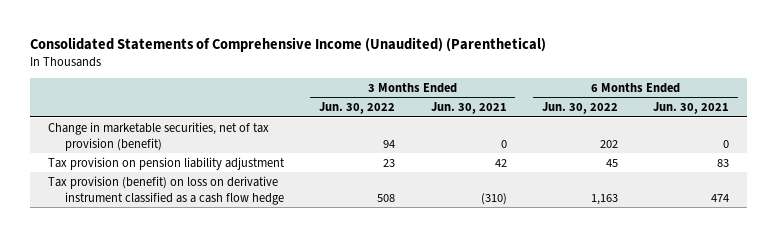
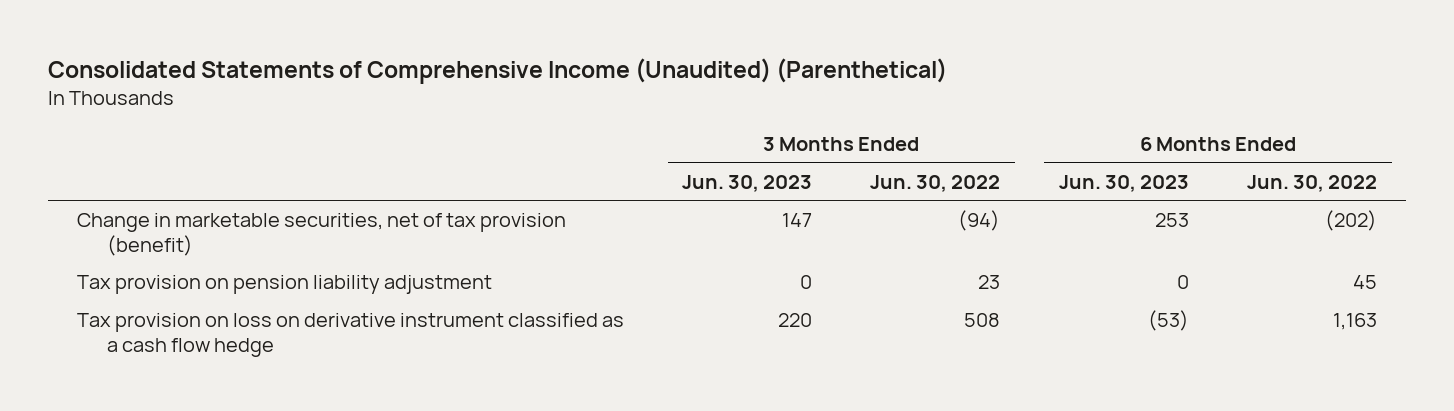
[430,102,507,115] Jun. 30, 2021 -> none
[653,102,730,115] Jun. 30, 2021 -> none
none -> [682,174,813,192] Jun. 30, 2023
none -> [1058,174,1189,192] Jun. 30, 2023
[383,139,396,148] 94 -> [958,210,1001,232] (94)
[599,139,618,148] 202 -> [1325,210,1378,232] (202)
[47,175,284,205] Tax provision (benefit) on loss on derivative instrument classified as a cash flow hedge -> [76,313,624,357] Tax provision on loss on derivative instrument classified as a cash flow hedge

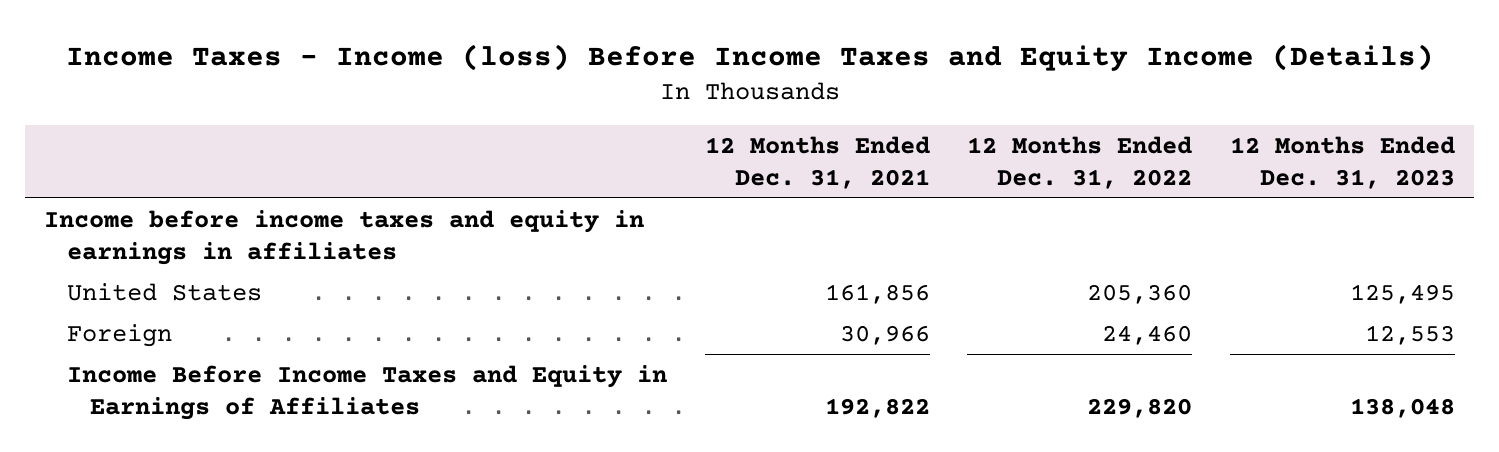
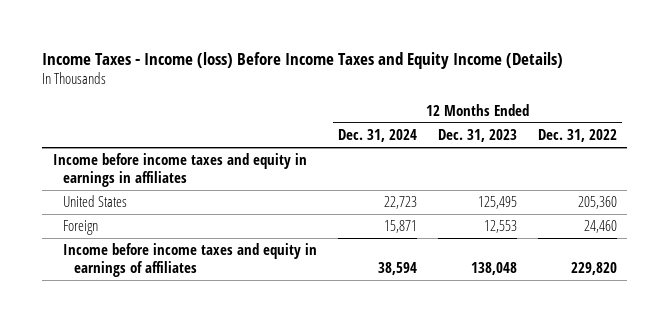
[704,135,930,189] 12 Months Ended Dec. 31, 2021 -> none
none -> [338,129,418,143] Dec. 31, 2024
[67,364,668,421] Income Before Income Taxes and Equity in Earnings of Affiliates -> [63,243,318,277] Income before income taxes and equity in earnings of affiliates

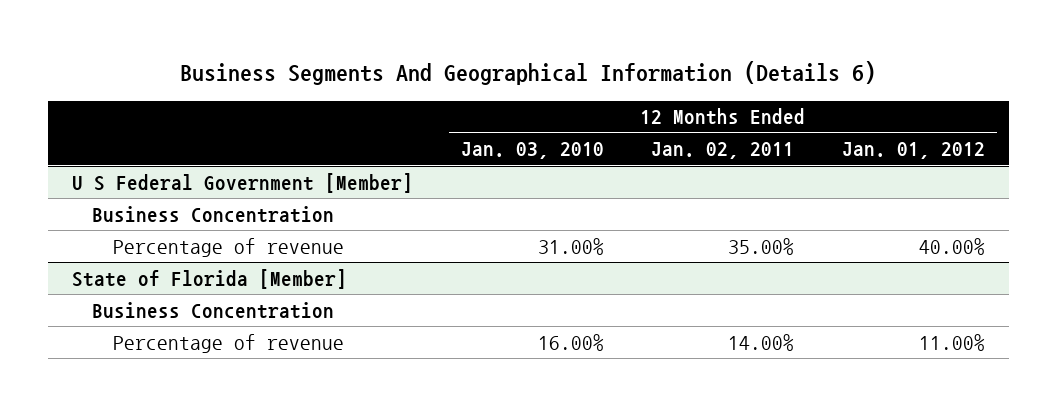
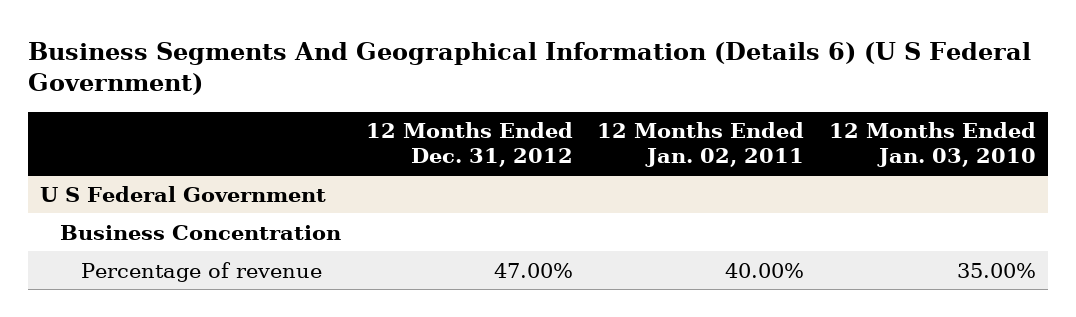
[180,61,877,86] Business Segments And Geographical Information (Details 6) -> [28,41,1032,96] Business Segments And Geographical Information (Details 6) (U S Federal Government)
[841,142,985,160] Jan. 01, 2012 -> none
none -> [365,122,573,167] 12 Months Ended Dec. 31, 2012
[92,205,335,223] Business Concentration -> none
[112,237,344,257] Percentage of revenue -> none
[71,268,347,289] State of Florida [Member] -> none
[71,172,413,193] U S Federal Government [Member] -> [40,185,327,202] U S Federal Government
[537,333,604,351] 16.00% -> [956,262,1036,278] 35.00%
[728,333,795,351] 14.00% -> [725,262,805,278] 40.00%

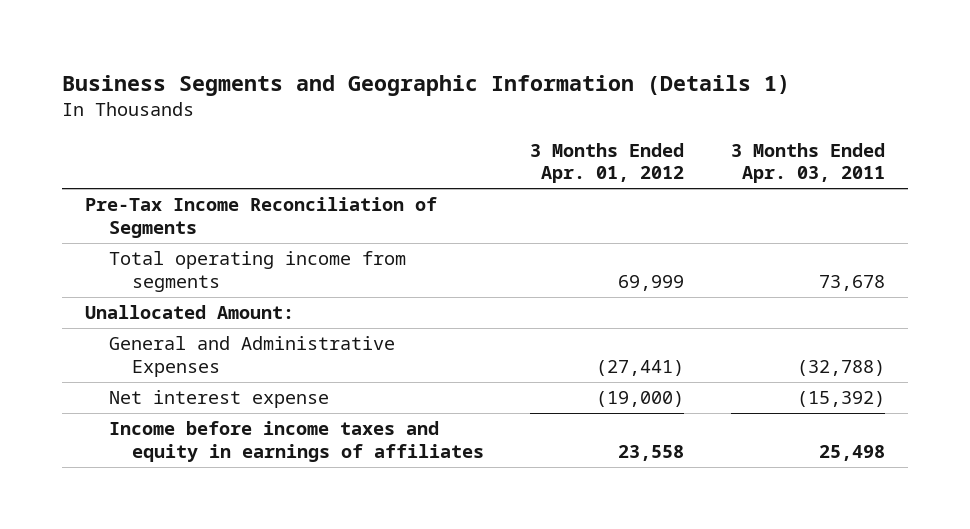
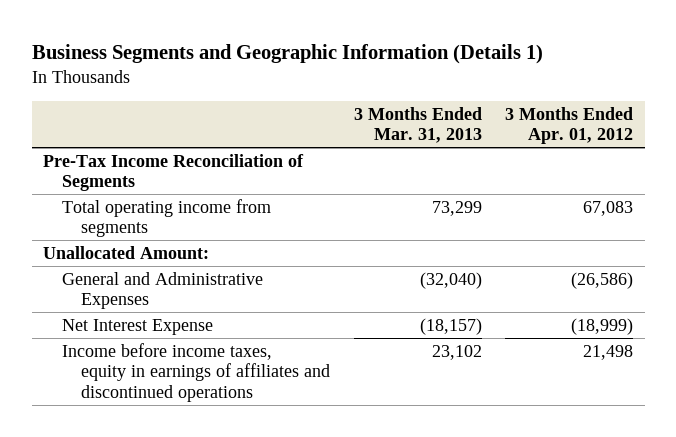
[730,142,885,184] 3 Months Ended Apr. 03, 2011 -> none
none -> [353,106,482,144] 3 Months Ended Mar. 31, 2013
[618,275,685,292] 69,999 -> [582,200,633,216] 67,083
[596,360,685,377] (27,441) -> [570,271,633,289] (26,586)
[108,390,329,409] Net interest expense -> [62,318,214,335] Net Interest Expense
[596,391,685,408] (19,000) -> [570,317,633,335] (18,999)
[108,421,485,463] Income before income taxes and equity in earnings of affiliates -> [62,342,331,402] Income before income taxes, equity in earnings of affiliates and discontinued operations
[618,445,685,462] 23,558 -> [582,344,633,360] 21,498

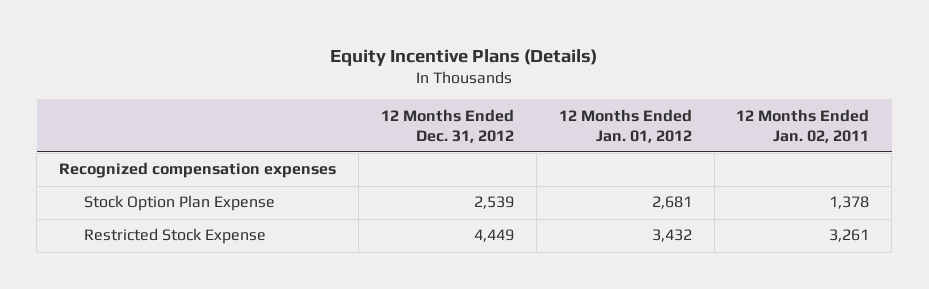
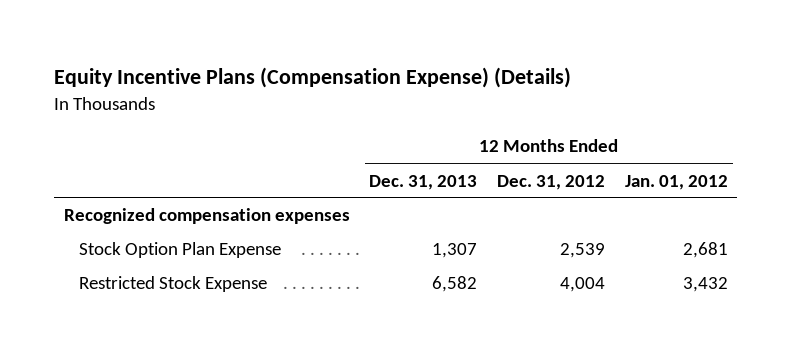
[330,48,598,66] Equity Incentive Plans (Details) -> [54,66,572,88] Equity Incentive Plans (Compensation Expense) (Details)
[736,108,870,143] 12 Months Ended Jan. 02, 2011 -> none
none -> [369,174,478,190] Dec. 31, 2013
[473,229,514,243] 4,449 -> [560,277,606,293] 4,004

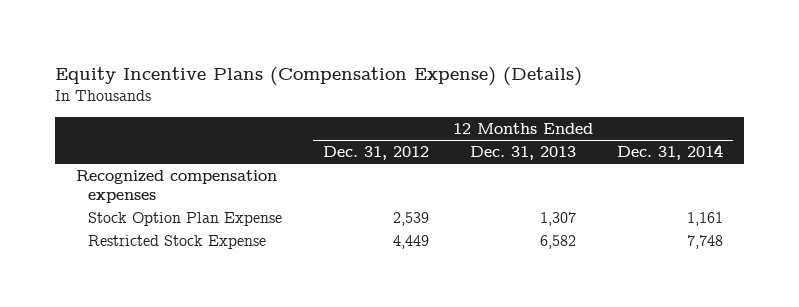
[624,174,728,190] Jan. 01, 2012 -> none
none -> [617,144,724,161] Dec. 31, 2014
[560,277,606,293] 4,004 -> [393,235,430,250] 4,449

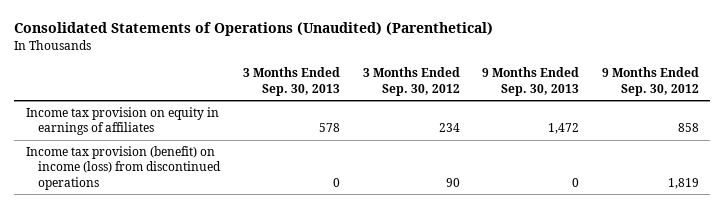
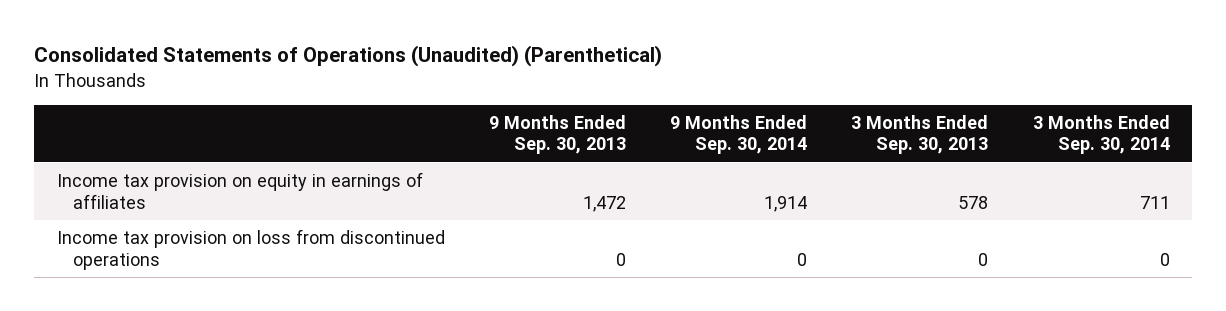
[362,67,460,97] 3 Months Ended Sep. 30, 2012 -> none
[601,67,699,97] 9 Months Ended Sep. 30, 2012 -> none
none -> [670,114,808,155] 9 Months Ended Sep. 30, 2014
none -> [1032,114,1170,155] 3 Months Ended Sep. 30, 2014
[25,145,222,191] Income tax provision (benefit) on income (loss) from discontinued operations -> [56,229,445,270] Income tax provision on loss from discontinued operations

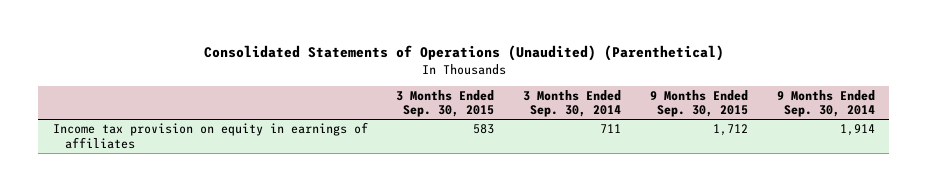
[488,114,626,155] 9 Months Ended Sep. 30, 2013 -> none
[851,114,989,155] 3 Months Ended Sep. 30, 2013 -> none
none -> [396,89,495,118] 3 Months Ended Sep. 30, 2015
none -> [650,89,749,118] 9 Months Ended Sep. 30, 2015
[56,229,445,270] Income tax provision on loss from discontinued operations -> none

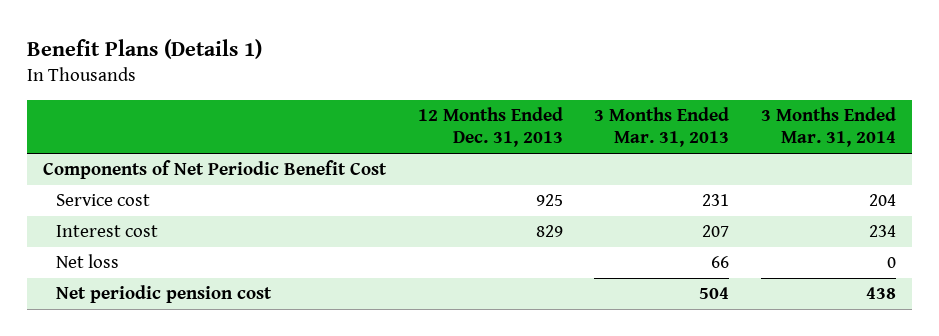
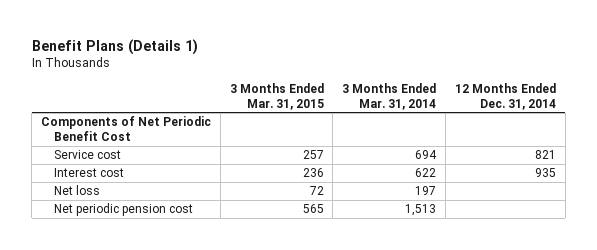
[417,106,563,148] 12 Months Ended Dec. 31, 2013 -> none
[594,106,730,148] 3 Months Ended Mar. 31, 2013 -> none
none -> [229,82,324,110] 3 Months Ended Mar. 31, 2015
none -> [454,82,556,110] 12 Months Ended Dec. 31, 2014
[869,194,897,207] 204 -> [415,150,438,160] 694
[869,225,897,238] 234 -> [415,168,437,178] 622
[887,257,897,269] 0 -> [415,186,437,196] 197
[866,287,897,300] 438 -> [405,204,437,217] 1,513

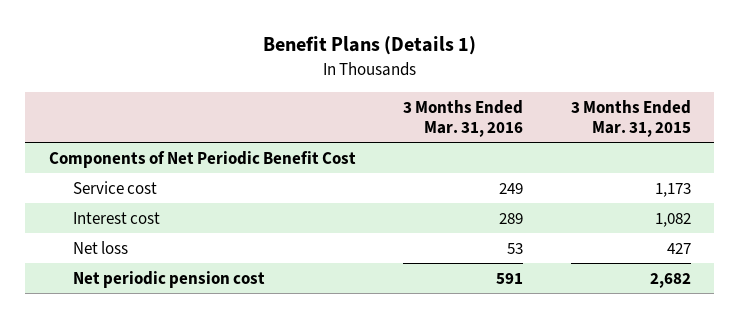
[342,82,437,110] 3 Months Ended Mar. 31, 2014 -> none
[454,82,556,110] 12 Months Ended Dec. 31, 2014 -> none
none -> [403,99,524,137] 3 Months Ended Mar. 31, 2016
[302,150,324,160] 257 -> [654,182,691,197] 1,173
[302,168,324,178] 236 -> [654,212,691,227] 1,082
[309,186,324,196] 72 -> [666,242,691,254] 427
[302,204,324,214] 565 -> [649,272,691,288] 2,682

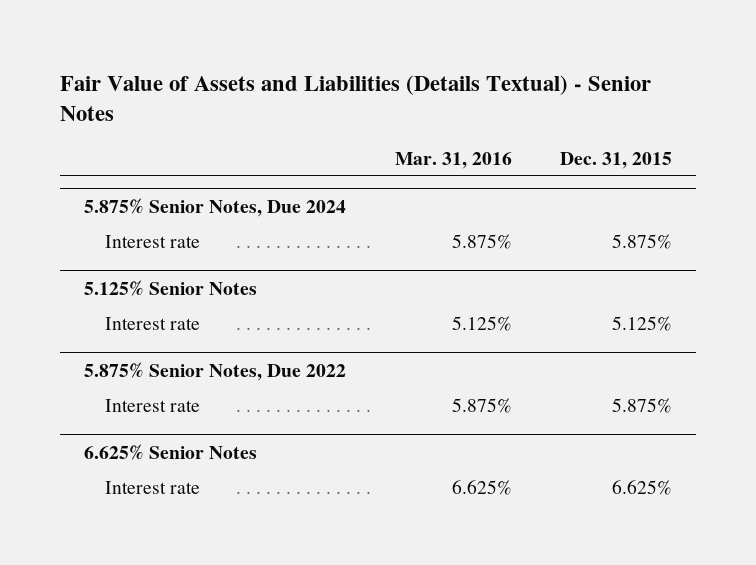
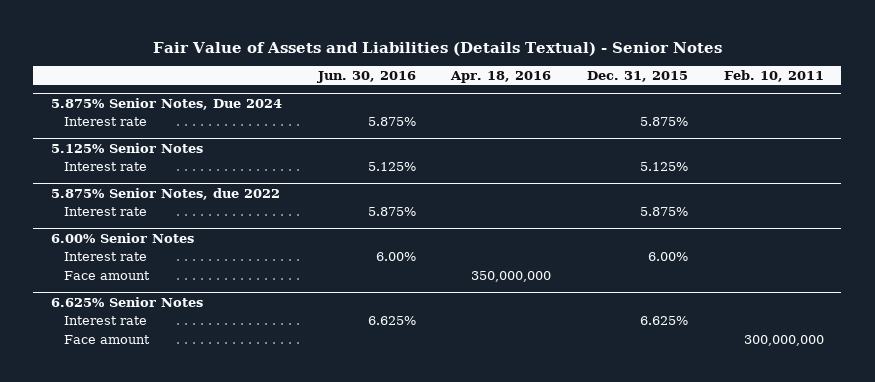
[394,151,512,169] Mar. 31, 2016 -> none
none -> [316,71,416,84] Jun. 30, 2016
none -> [450,71,552,84] Apr. 18, 2016
none -> [723,70,824,83] Feb. 10, 2011
[84,361,347,381] 5.875% Senior Notes, Due 2022 -> [51,187,281,200] 5.875% Senior Notes, due 2022
none -> [51,232,195,243] 6.00% Senior Notes
none -> [64,252,148,262] Interest rate
none -> [64,271,151,281] Face amount
none -> [64,335,151,345] Face amount

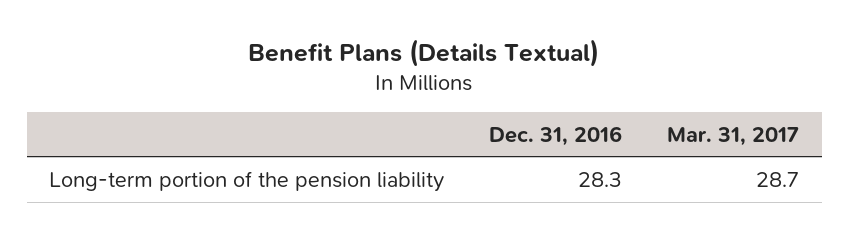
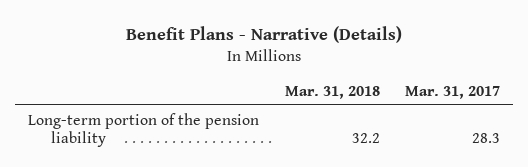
[248,38,600,67] Benefit Plans (Details Textual) -> [126,25,403,43] Benefit Plans - Narrative (Details)
[489,125,623,146] Dec. 31, 2016 -> none
none -> [284,85,380,99] Mar. 31, 2018
[756,171,800,187] 28.7 -> [472,133,501,144] 28.3

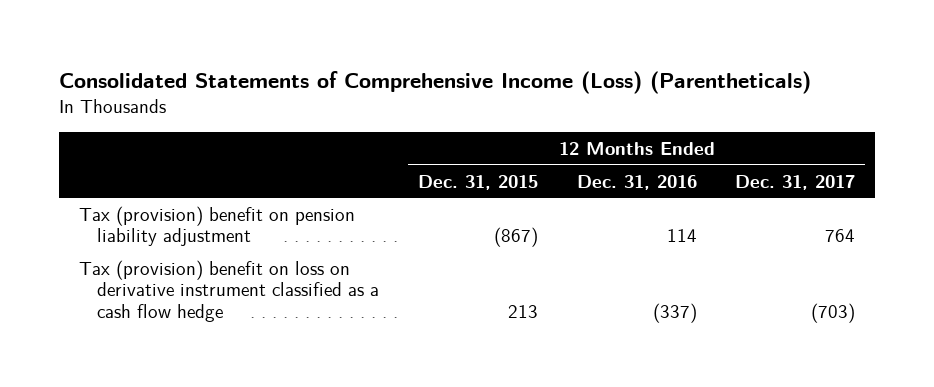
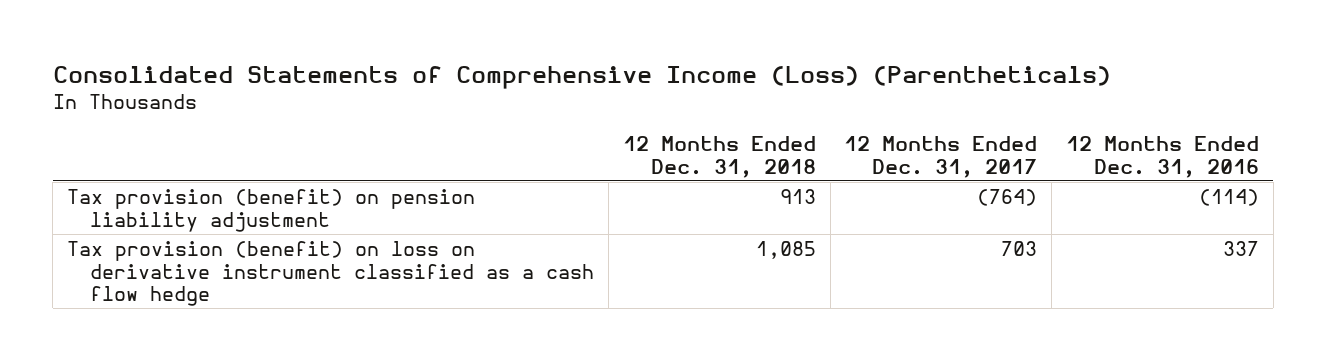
[417,174,538,190] Dec. 31, 2015 -> none
none -> [622,135,816,178] 12 Months Ended Dec. 31, 2018
[78,205,355,247] Tax (provision) benefit on pension liability adjustment -> [66,188,475,232] Tax provision (benefit) on pension liability adjustment
[666,229,697,243] 114 -> [1199,188,1260,206] (114)
[825,229,856,243] 764 -> [977,188,1038,206] (764)
[78,259,380,322] Tax (provision) benefit on loss on derivative instrument classified as a cash flow hedge -> [66,240,594,307] Tax provision (benefit) on loss on derivative instrument classified as a cash flow hedge
[652,302,697,323] (337) -> [1223,240,1260,256] 337
[811,302,856,323] (703) -> [1001,240,1038,256] 703

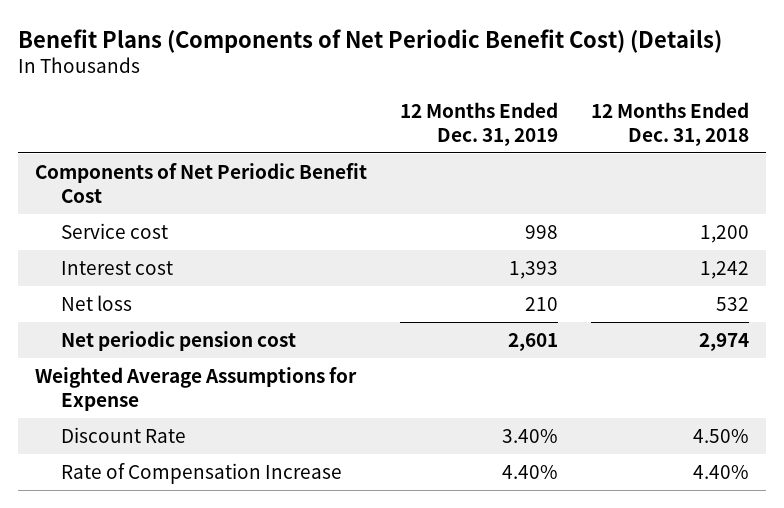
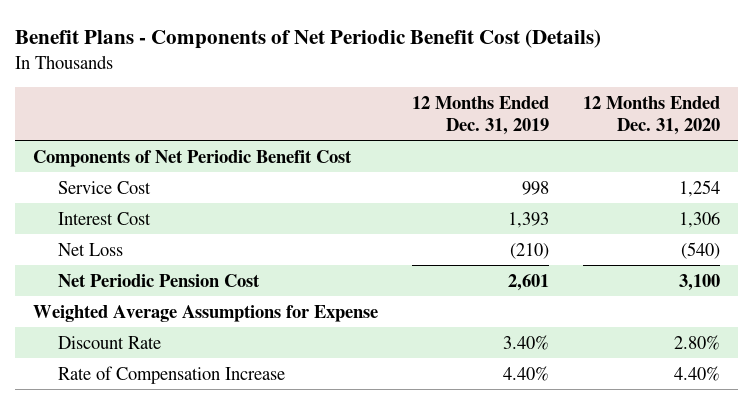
[17,28,722,53] Benefit Plans (Components of Net Periodic Benefit Cost) (Details) -> [15,28,602,49] Benefit Plans - Components of Net Periodic Benefit Cost (Details)
[591,101,750,146] 12 Months Ended Dec. 31, 2018 -> none
none -> [583,95,721,135] 12 Months Ended Dec. 31, 2020
[60,223,168,240] Service cost -> [58,180,152,194] Service Cost
[60,261,173,276] Interest cost -> [58,211,152,225] Interest Cost
[60,295,132,312] Net loss -> [58,242,124,256] Net Loss
[524,297,558,312] 210 -> [510,242,550,259] (210)
[60,331,296,352] Net periodic pension cost -> [58,273,261,287] Net Periodic Pension Cost

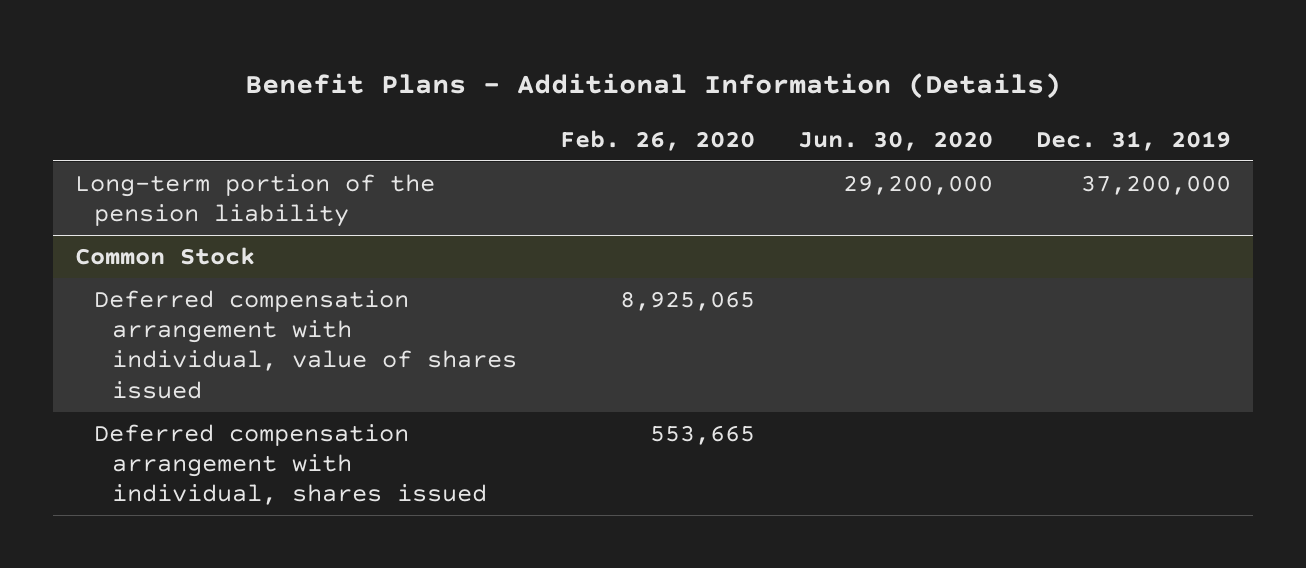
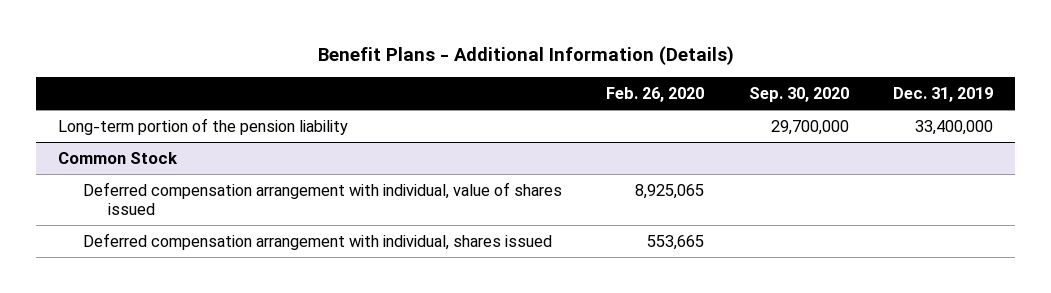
[798,130,994,151] Jun. 30, 2020 -> none
none -> [748,87,849,103] Sep. 30, 2020
[1081,174,1232,195] 37,200,000 -> [914,119,993,135] 33,400,000

